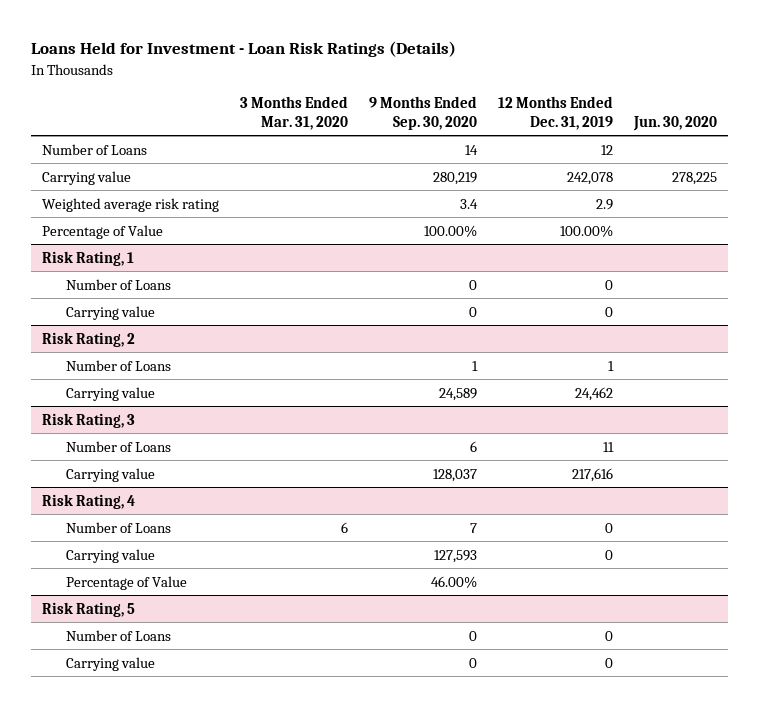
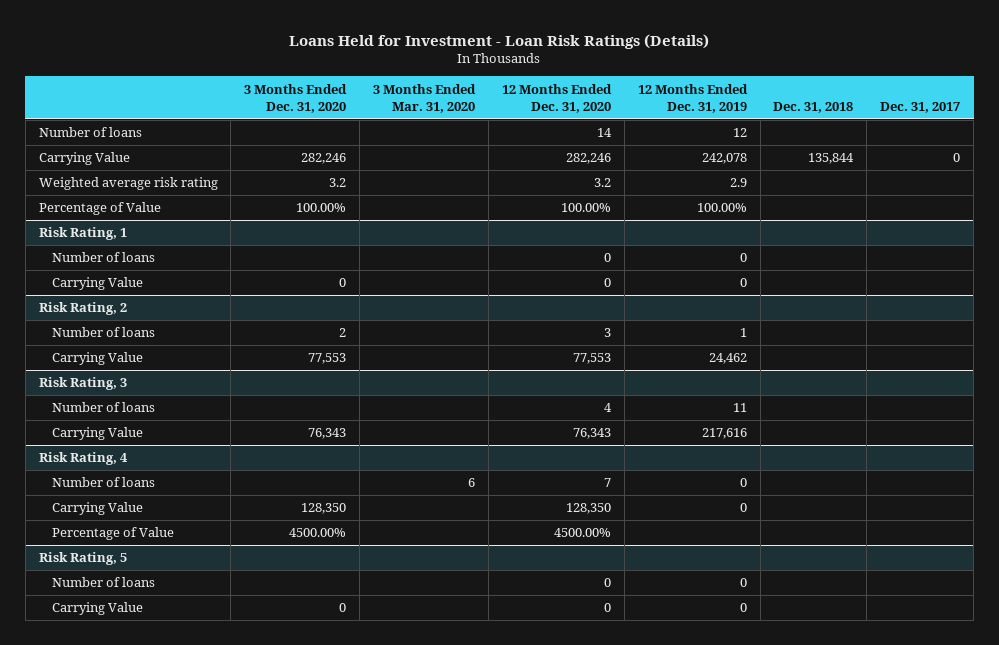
[368,96,477,130] 9 Months Ended Sep. 30, 2020 -> none
[633,115,718,131] Jun. 30, 2020 -> none
none -> [244,83,348,113] 3 Months Ended Dec. 31, 2020
none -> [501,83,612,113] 12 Months Ended Dec. 31, 2020
none -> [773,101,854,113] Dec. 31, 2018
none -> [880,101,961,113] Dec. 31, 2017
[41,143,147,155] Number of Loans -> [38,127,142,138] Number of loans
[41,170,131,185] Carrying value -> [38,152,130,166] Carrying Value
[65,278,171,290] Number of Loans -> [52,252,156,263] Number of loans
[65,305,155,320] Carrying value -> [52,277,144,291] Carrying Value
[65,359,171,371] Number of Loans -> [52,327,156,338] Number of loans
[65,386,155,401] Carrying value -> [52,352,144,366] Carrying Value
[65,440,171,452] Number of Loans -> [52,402,156,413] Number of loans
[65,467,155,482] Carrying value -> [52,427,144,441] Carrying Value
[65,521,171,533] Number of Loans -> [52,477,156,488] Number of loans
[65,548,155,563] Carrying value -> [52,502,144,516] Carrying Value
[65,629,171,641] Number of Loans -> [52,577,156,588] Number of loans
[65,656,155,671] Carrying value -> [52,602,144,616] Carrying Value

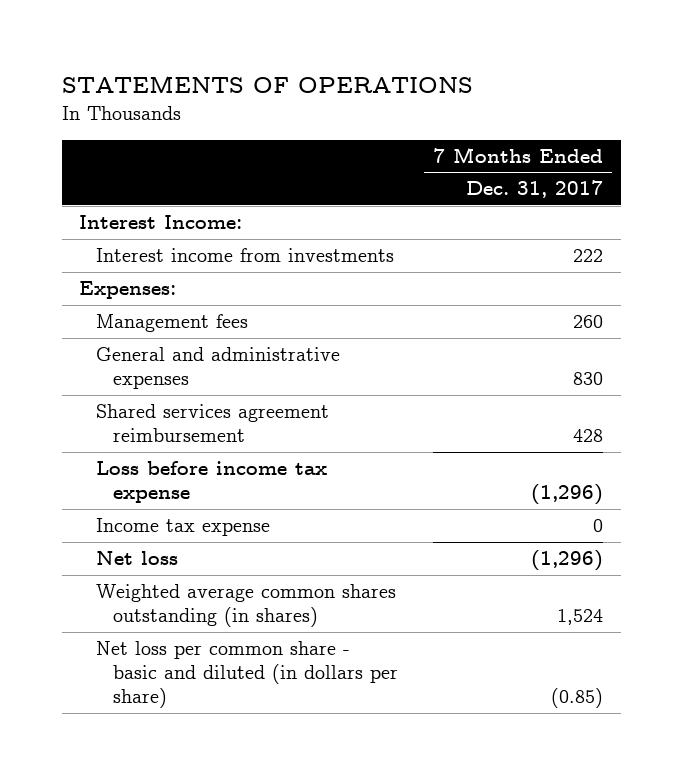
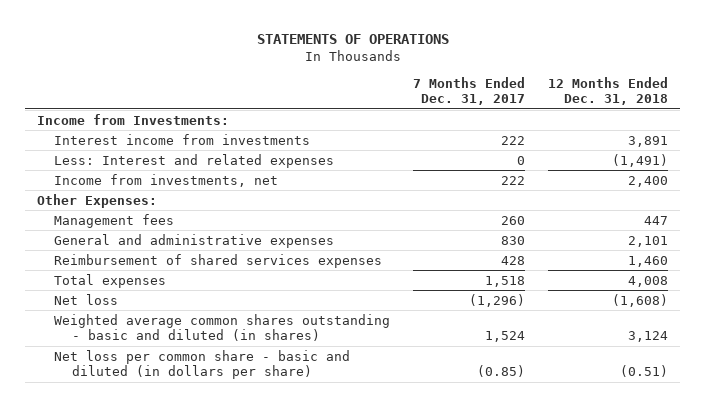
none -> [548,76,669,106] 12 Months Ended Dec. 31, 2018
[79,215,243,230] Interest Income: -> [36,113,229,125] Income from Investments:
none -> [54,153,335,168] Less: Interest and related expenses
none -> [54,173,279,187] Income from investments, net
[79,281,177,300] Expenses: -> [36,193,157,208] Other Expenses:
[96,461,328,504] Loss before income tax expense -> none
[96,518,271,537] Income tax expense -> none
[96,404,330,443] Shared services agreement reimbursement -> [54,253,383,268] Reimbursement of shared services expenses
none -> [54,273,167,288] Total expenses
[96,584,397,628] Weighted average common shares outstanding (in shares) -> [54,313,391,341] Weighted average common shares outstanding - basic and diluted (in shares)

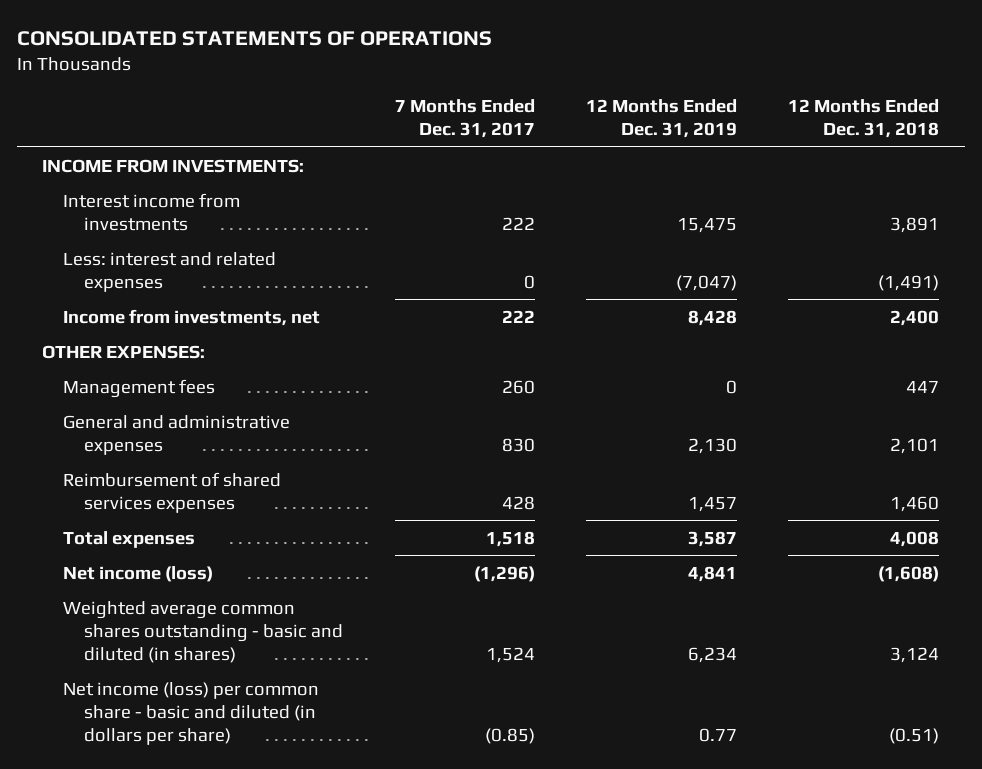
[256,34,449,45] STATEMENTS OF OPERATIONS -> [16,31,492,47] CONSOLIDATED STATEMENTS OF OPERATIONS
none -> [585,99,737,139] 12 Months Ended Dec. 31, 2019
[36,113,229,125] Income from Investments: -> [42,158,305,173] INCOME FROM INVESTMENTS:
[54,153,335,168] Less: Interest and related expenses -> [63,251,277,292] Less: interest and related expenses
[36,193,157,208] Other Expenses: -> [42,344,206,359] OTHER EXPENSES:
[54,293,119,305] Net loss -> [63,565,214,582] Net income (loss)
[54,349,351,379] Net loss per common share - basic and diluted (in dollars per share) -> [63,681,320,745] Net income (loss) per common share - basic and diluted (in dollars per share)

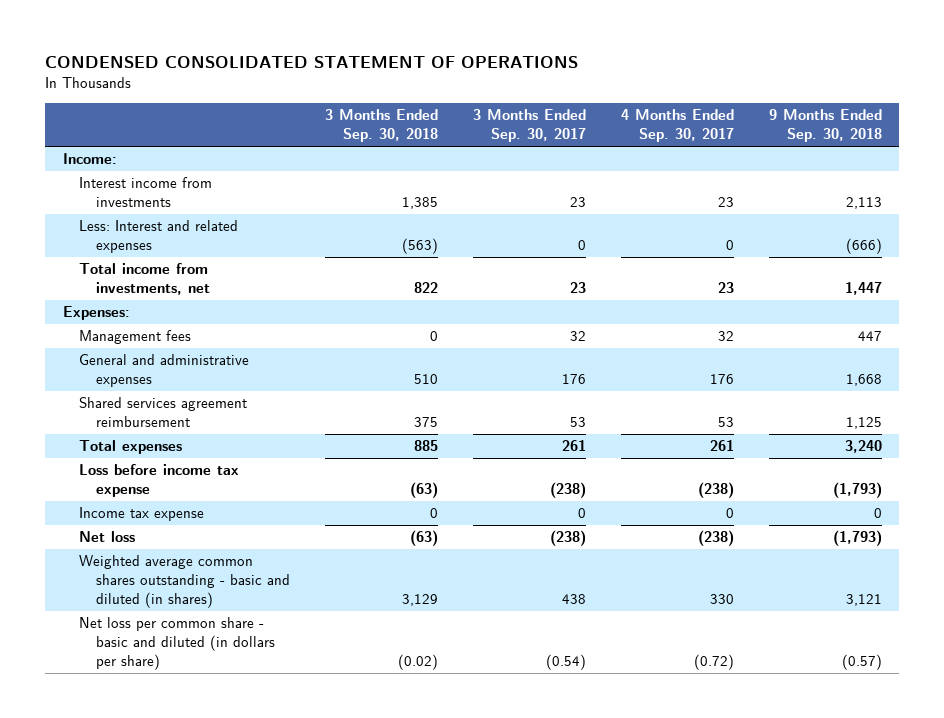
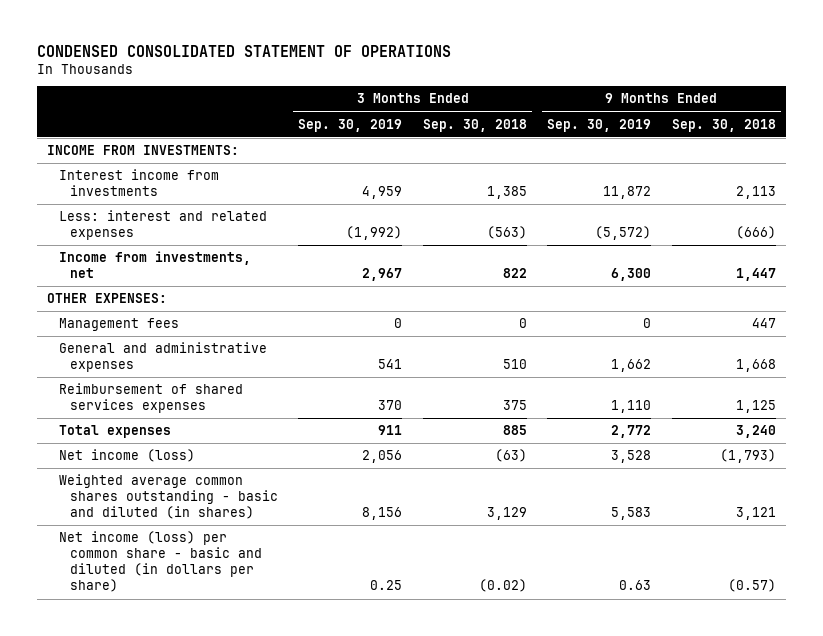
[472,109,586,143] 3 Months Ended Sep. 30, 2017 -> none
[620,109,734,143] 4 Months Ended Sep. 30, 2017 -> none
none -> [298,118,403,132] Sep. 30, 2019
none -> [547,118,652,132] Sep. 30, 2019
[62,153,117,165] Income: -> [47,145,240,156] INCOME FROM INVESTMENTS:
[79,220,239,254] Less: Interest and related expenses -> [58,210,267,241] Less: interest and related expenses
[79,263,210,296] Total income from investments, net -> [58,251,251,279] Income from investments, net
[62,306,130,321] Expenses: -> [47,293,168,304] OTHER EXPENSES:
[79,397,248,428] Shared services agreement reimbursement -> [58,383,243,414] Reimbursement of shared services expenses
[79,464,240,498] Loss before income tax expense -> none
[79,507,205,522] Income tax expense -> none
[79,531,136,543] Net loss -> [58,449,195,463] Net income (loss)
[79,617,275,671] Net loss per common share - basic and diluted (in dollars per share) -> [58,531,263,593] Net income (loss) per common share - basic and diluted (in dollars per share)

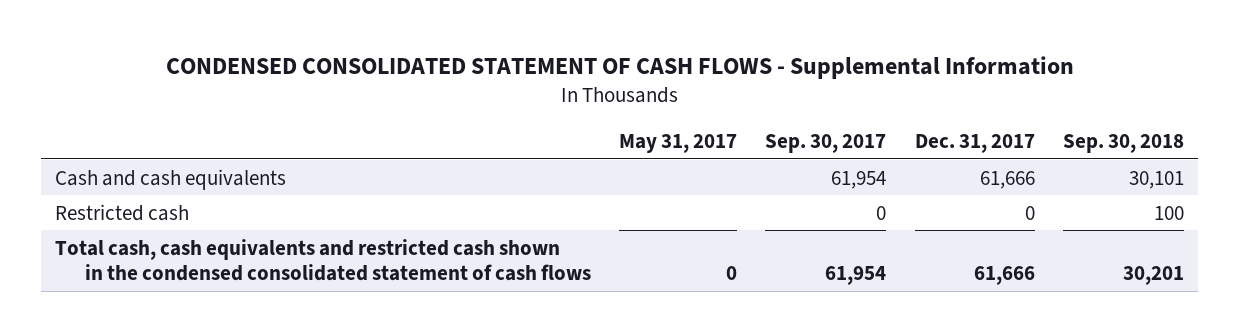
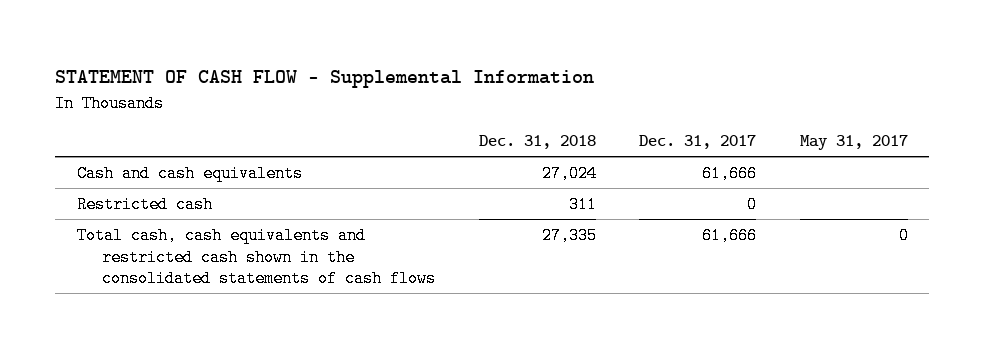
[165,55,1074,79] CONDENSED CONSOLIDATED STATEMENT OF CASH FLOWS - Supplemental Information -> [55,70,595,89] STATEMENT OF CASH FLOW - Supplemental Information
[765,134,887,154] Sep. 30, 2017 -> none
[1062,134,1184,154] Sep. 30, 2018 -> none
none -> [478,135,596,150] Dec. 31, 2018
[55,238,591,282] Total cash, cash equivalents and restricted cash shown in the condensed consolidated statement of cash flows -> [77,226,437,288] Total cash, cash equivalents and restricted cash shown in the consolidated statements of cash flows

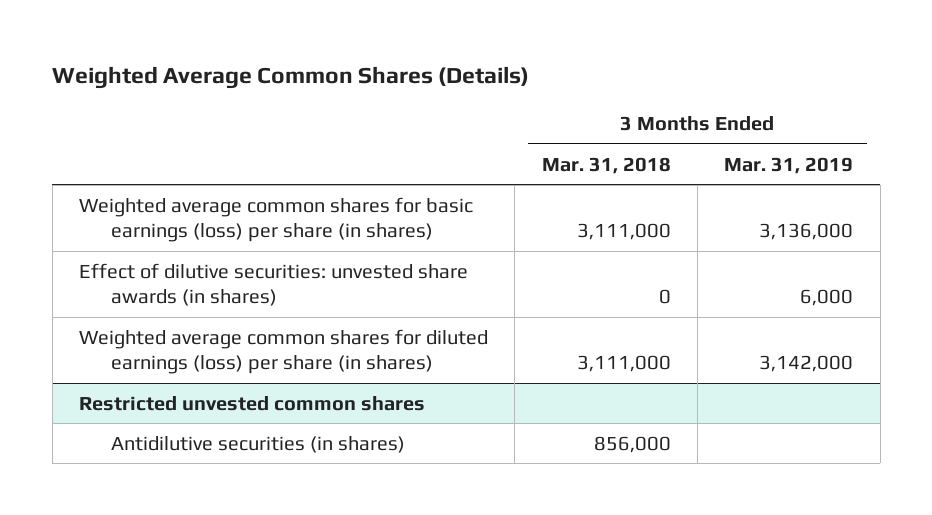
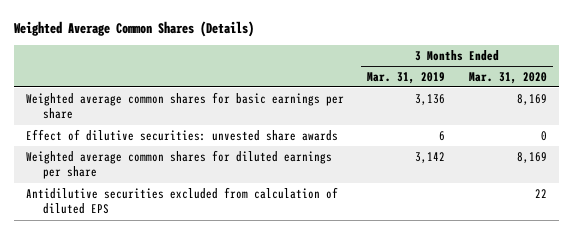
[541,156,671,174] Mar. 31, 2018 -> none
none -> [468,71,547,84] Mar. 31, 2020
[78,395,425,411] Restricted unvested common shares -> none
[78,196,473,243] Weighted average common shares for basic earnings (loss) per share (in shares) -> [25,91,344,120] Weighted average common shares for basic earnings per share
[759,223,854,241] 3,136,000 -> [415,93,446,105] 3,136
[78,262,468,307] Effect of dilutive securities: unvested share awards (in shares) -> [25,128,338,141] Effect of dilutive securities: unvested share awards
[800,289,854,307] 6,000 -> [439,130,446,141] 6
[78,328,488,375] Weighted average common shares for diluted earnings (loss) per share (in shares) -> [25,149,332,180] Weighted average common shares for diluted earnings per share
[759,355,854,373] 3,142,000 -> [415,151,446,163] 3,142
[110,435,405,453] Antidilutive securities (in shares) -> [25,186,338,215] Antidilutive securities excluded from calculation of diluted EPS

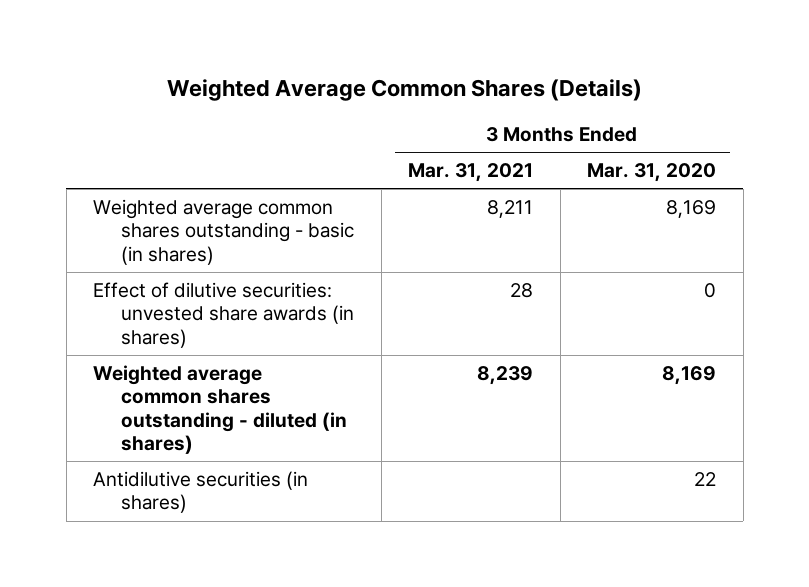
[367,71,446,84] Mar. 31, 2019 -> none
none -> [408,163,534,183] Mar. 31, 2021
[25,91,344,120] Weighted average common shares for basic earnings per share -> [93,199,355,265] Weighted average common shares outstanding - basic (in shares)
[25,128,338,141] Effect of dilutive securities: unvested share awards -> [93,282,355,348] Effect of dilutive securities: unvested share awards (in shares)
[25,149,332,180] Weighted average common shares for diluted earnings per share -> [93,365,348,455] Weighted average common shares outstanding - diluted (in shares)
[25,186,338,215] Antidilutive securities excluded from calculation of diluted EPS -> [93,471,309,514] Antidilutive securities (in shares)

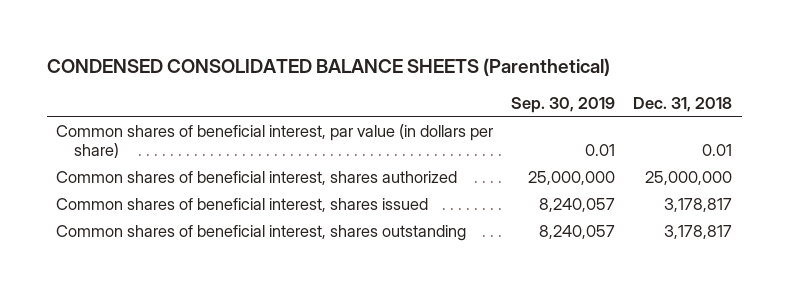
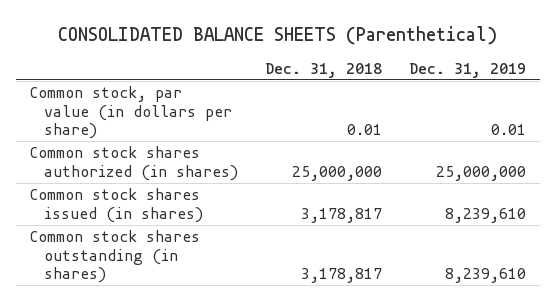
[46,57,610,76] CONDENSED CONSOLIDATED BALANCE SHEETS (Parenthetical) -> [57,25,497,45] CONSOLIDATED BALANCE SHEETS (Parenthetical)
[511,96,616,113] Sep. 30, 2019 -> none
none -> [409,62,527,78] Dec. 31, 2019
[55,123,493,158] Common shares of beneficial interest, par value (in dollars per share) -> [29,85,232,140] Common stock, par value (in dollars per share)
[55,170,457,185] Common shares of beneficial interest, shares authorized -> [29,145,238,181] Common stock shares authorized (in shares)
[55,197,428,212] Common shares of beneficial interest, shares issued -> [29,187,203,223] Common stock shares issued (in shares)
[55,224,466,241] Common shares of beneficial interest, shares outstanding -> [29,229,201,284] Common stock shares outstanding (in shares)

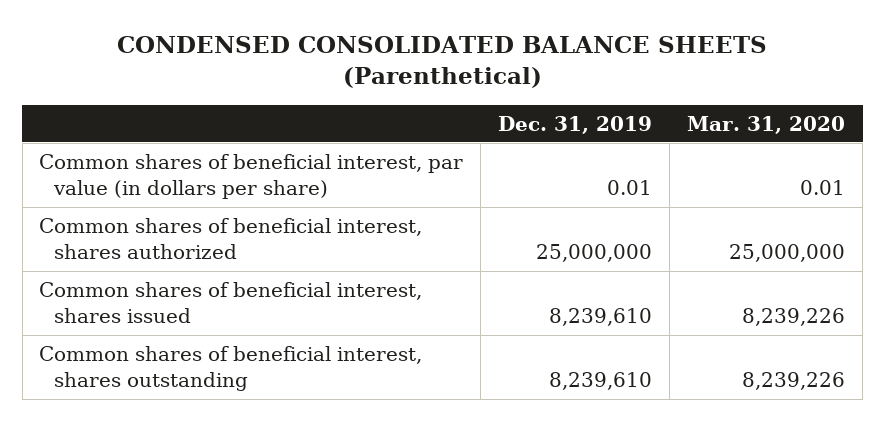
[57,25,497,45] CONSOLIDATED BALANCE SHEETS (Parenthetical) -> [117,36,768,89] CONDENSED CONSOLIDATED BALANCE SHEETS (Parenthetical)
[264,62,382,78] Dec. 31, 2018 -> none
none -> [687,115,846,134] Mar. 31, 2020
[29,85,232,140] Common stock, par value (in dollars per share) -> [39,154,464,200] Common shares of beneficial interest, par value (in dollars per share)
[29,145,238,181] Common stock shares authorized (in shares) -> [39,218,423,260] Common shares of beneficial interest, shares authorized
[29,187,203,223] Common stock shares issued (in shares) -> [39,282,423,324] Common shares of beneficial interest, shares issued
[29,229,201,284] Common stock shares outstanding (in shares) -> [39,346,423,392] Common shares of beneficial interest, shares outstanding

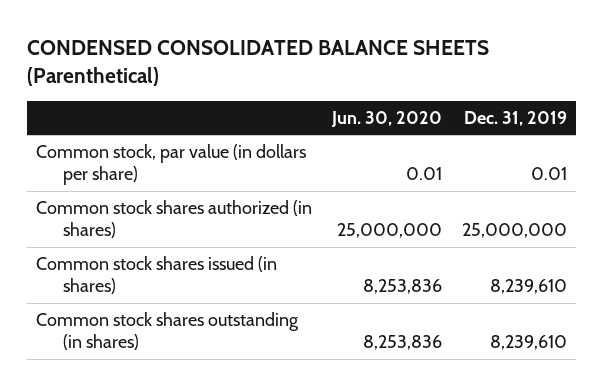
[687,115,846,134] Mar. 31, 2020 -> none
none -> [331,110,443,127] Jun. 30, 2020
[39,154,464,200] Common shares of beneficial interest, par value (in dollars per share) -> [36,144,307,186] Common stock, par value (in dollars per share)
[39,218,423,260] Common shares of beneficial interest, shares authorized -> [36,200,313,239] Common stock shares authorized (in shares)
[39,282,423,324] Common shares of beneficial interest, shares issued -> [36,256,278,295] Common stock shares issued (in shares)
[39,346,423,392] Common shares of beneficial interest, shares outstanding -> [36,312,300,351] Common stock shares outstanding (in shares)

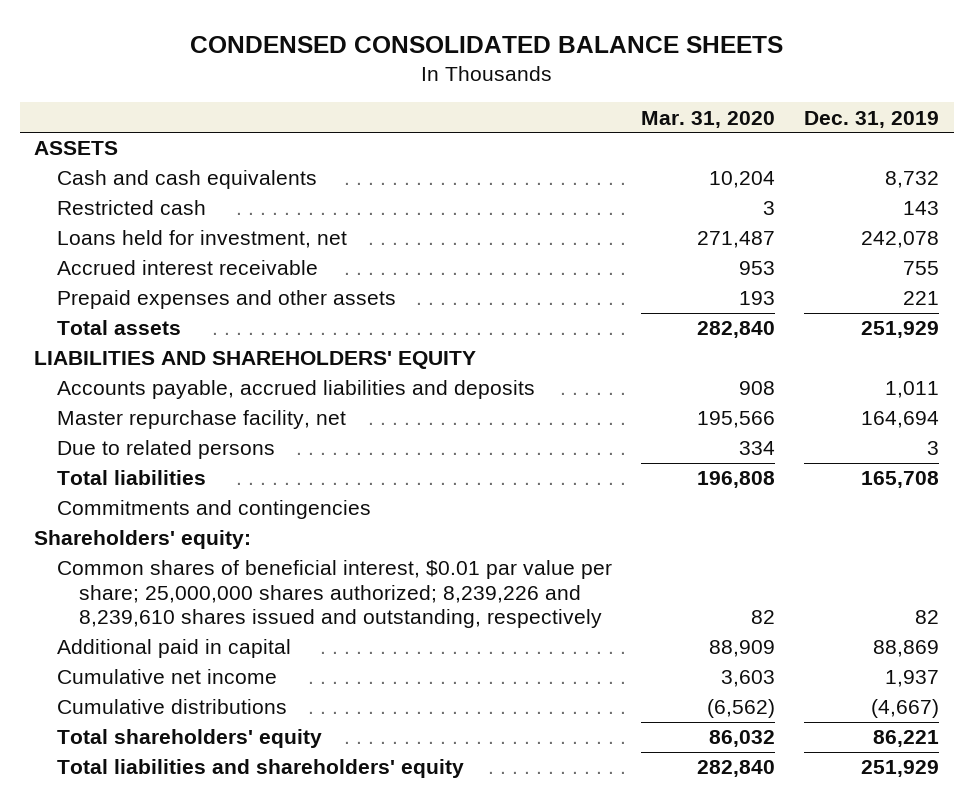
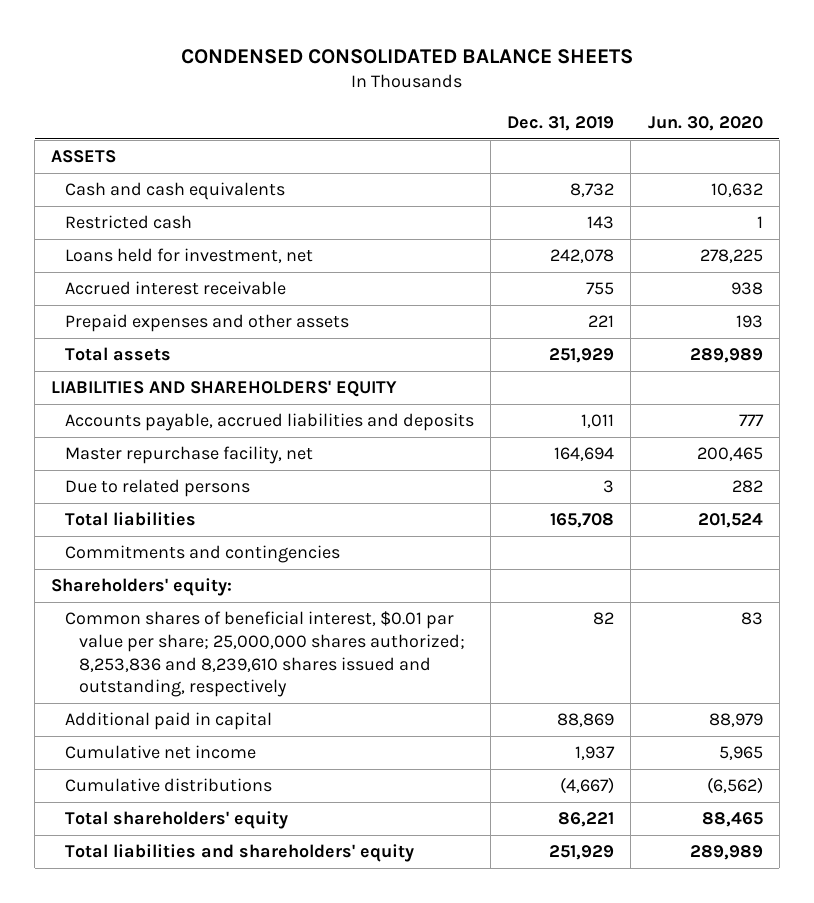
[640,110,775,128] Mar. 31, 2020 -> none
none -> [647,116,763,132] Jun. 30, 2020
[56,560,612,629] Common shares of beneficial interest, $0.01 par value per share; 25,000,000 shares authorized; 8,239,226 and 8,239,610 shares issued and outstanding, respectively -> [65,611,466,698] Common shares of beneficial interest, $0.01 par value per share; 25,000,000 shares authorized; 8,253,836 and 8,239,610 shares issued and outstanding, respectively

